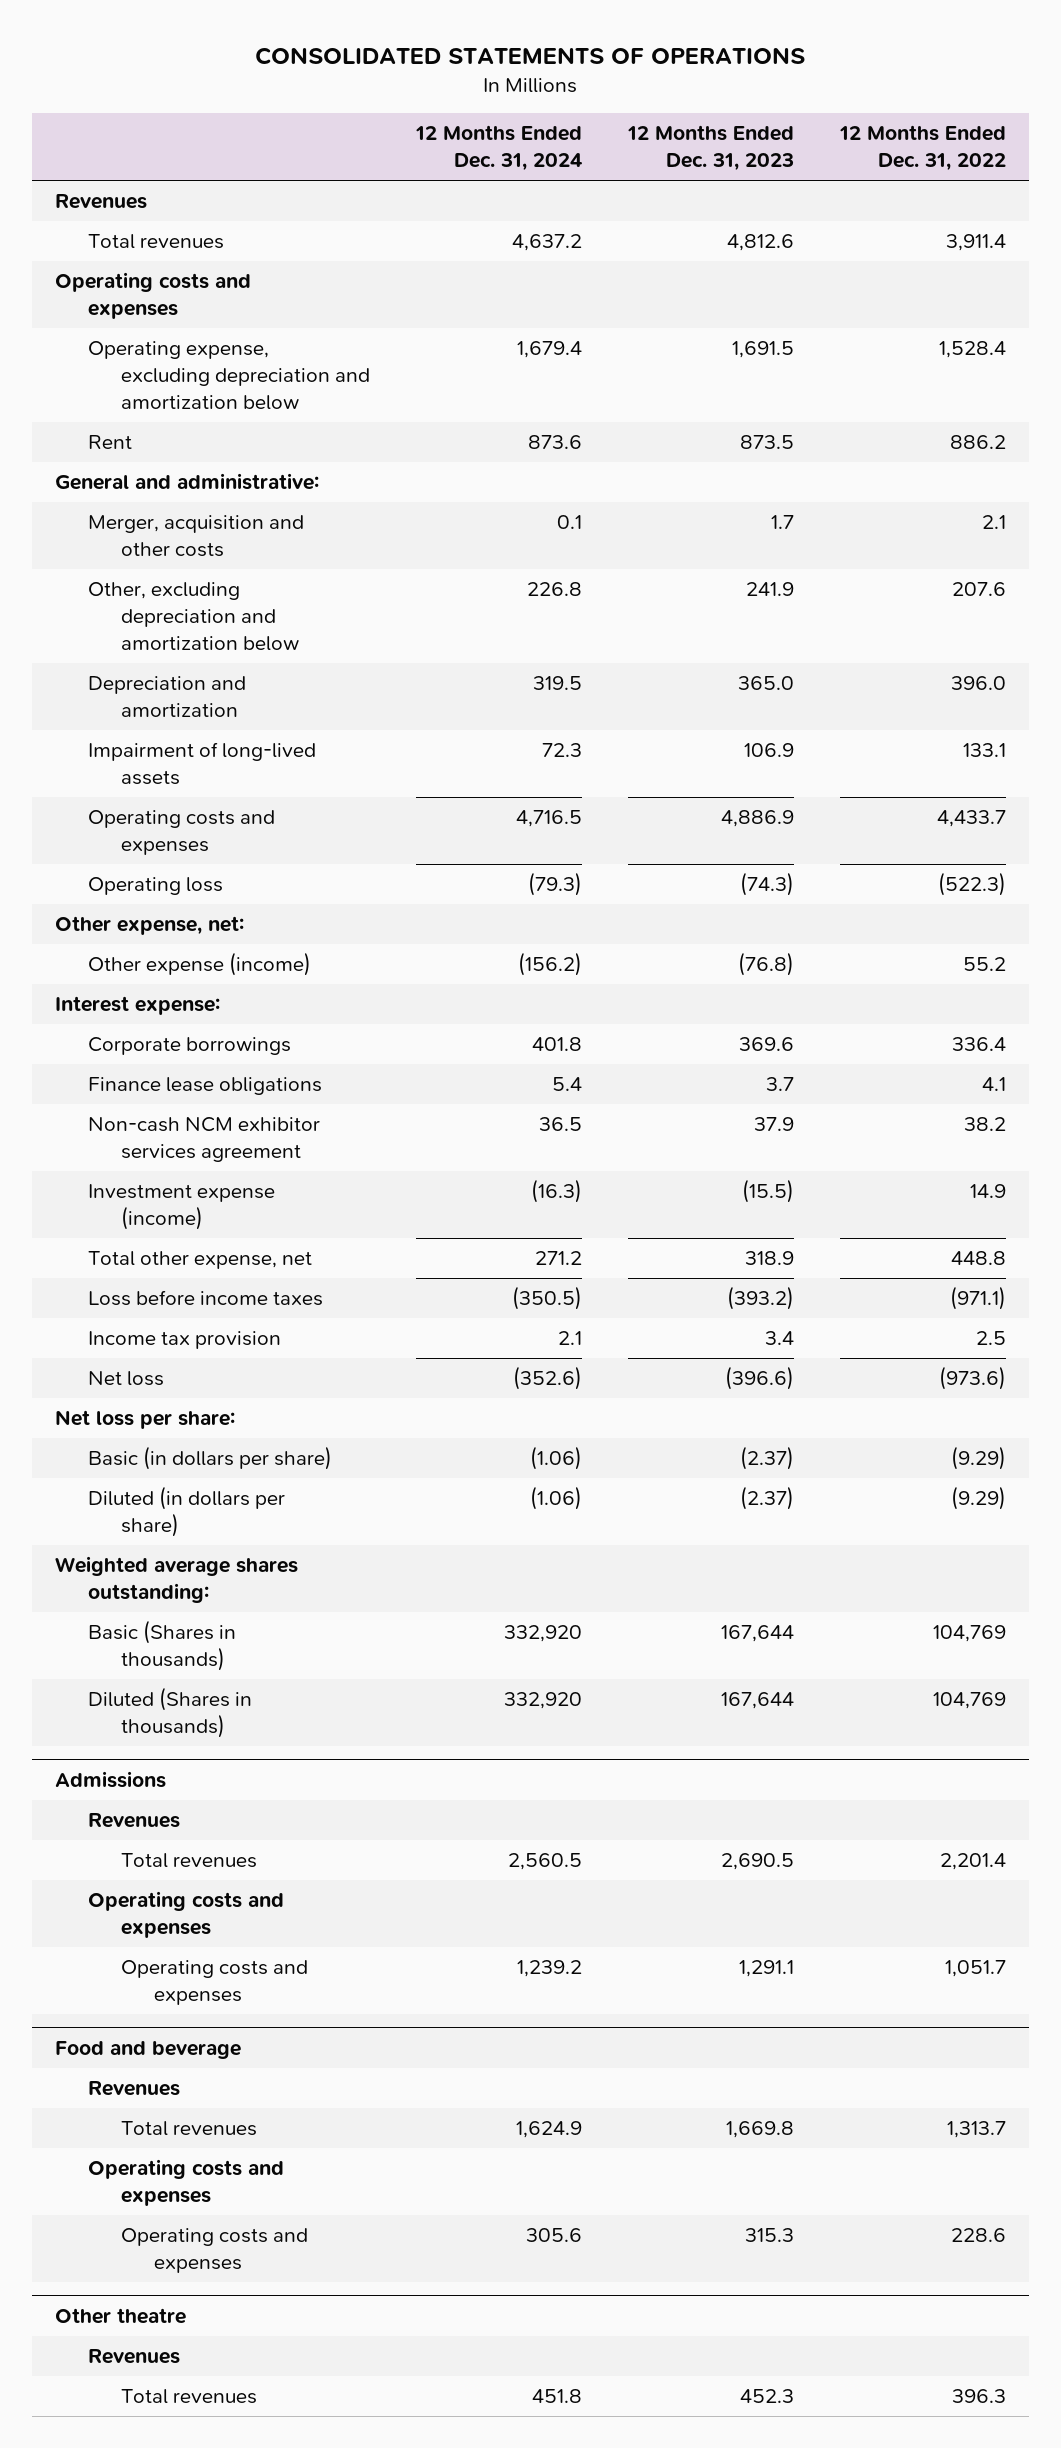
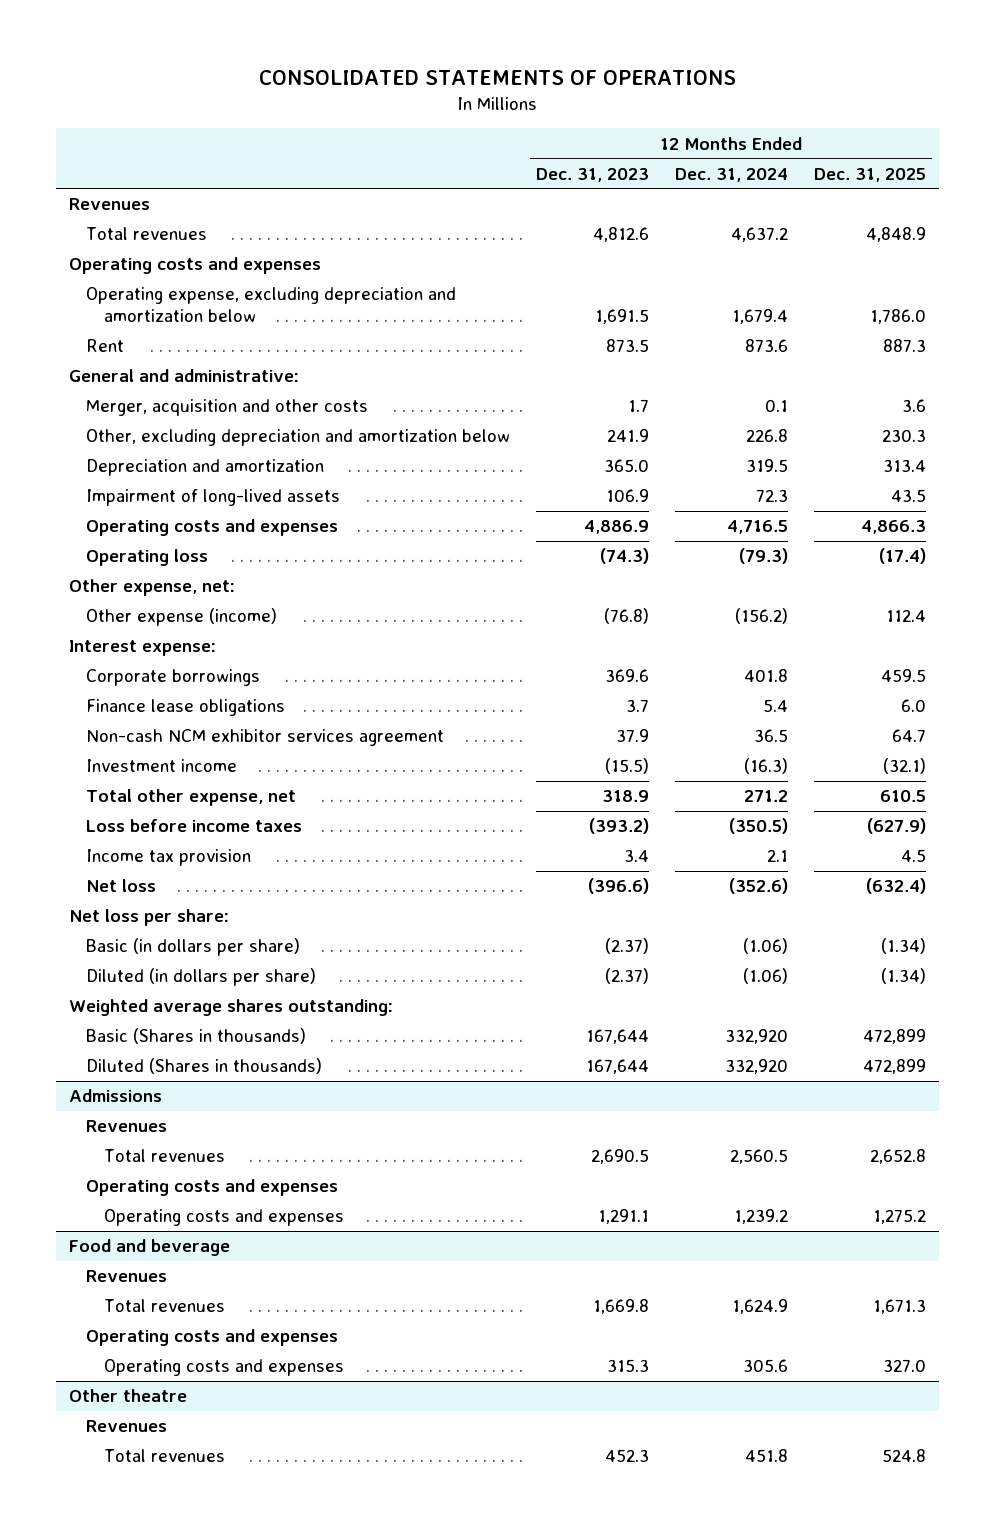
[839,125,1007,172] 12 Months Ended Dec. 31, 2022 -> none
none -> [813,167,926,182] Dec. 31, 2025
[87,1184,275,1231] Investment expense (income) -> [86,759,238,773] Investment income

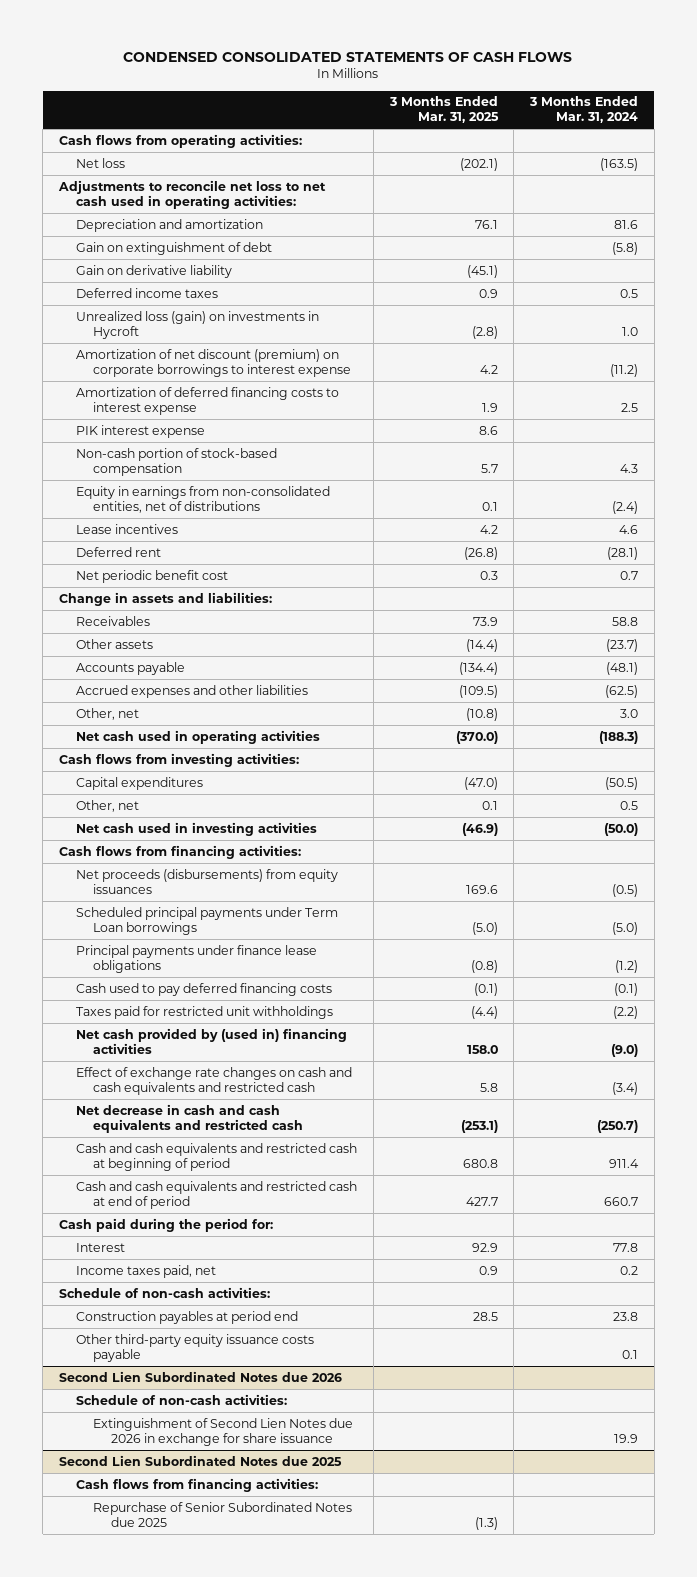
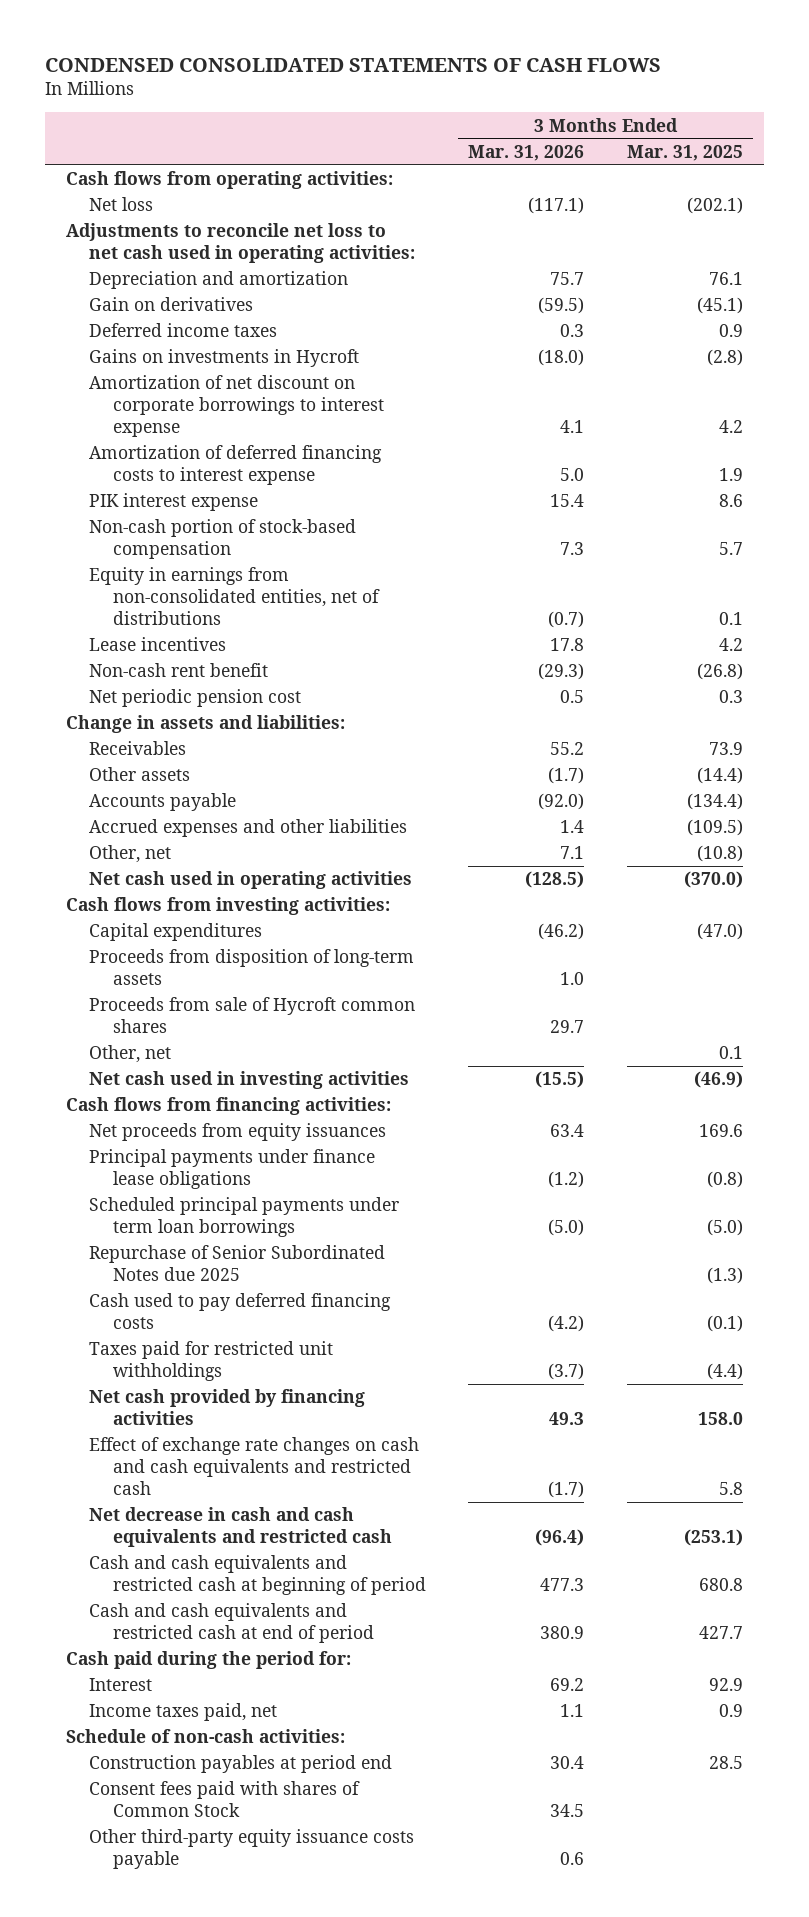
[529,96,639,124] 3 Months Ended Mar. 31, 2024 -> none
none -> [468,144,585,161] Mar. 31, 2026
[76,241,273,255] Gain on extinguishment of debt -> none
[76,264,233,278] Gain on derivative liability -> [89,297,254,312] Gain on derivatives
[76,310,320,339] Unrealized loss (gain) on investments in Hycroft -> [89,349,360,368] Gains on investments in Hycroft
[76,348,352,377] Amortization of net discount (premium) on corporate borrowings to interest expense -> [89,375,384,437] Amortization of net discount on corporate borrowings to interest expense
[76,546,162,557] Deferred rent -> [89,663,269,678] Non-cash rent benefit
[76,569,229,583] Net periodic benefit cost -> [89,689,302,708] Net periodic pension cost
none -> [89,949,415,986] Proceeds from disposition of long-term assets
none -> [89,997,416,1034] Proceeds from sale of Hycroft common shares
[76,906,339,935] Scheduled principal payments under Term Loan borrowings -> none
[76,868,339,894] Net proceeds (disbursements) from equity issuances -> [89,1123,387,1142] Net proceeds from equity issuances
none -> [89,1197,400,1238] Scheduled principal payments under term loan borrowings
none -> [89,1245,386,1282] Repurchase of Senior Subordinated Notes due 2025
[76,1027,348,1054] Net cash provided by (used in) financing activities -> [89,1389,366,1426] Net cash provided by financing activities
none -> [89,1781,361,1818] Consent fees paid with shares of Common Stock
[58,1370,342,1382] Second Lien Subordinated Notes due 2026 -> none
[76,1393,288,1405] Schedule of non-cash activities: -> none
[93,1417,354,1446] Extinguishment of Second Lien Notes due 2026 in exchange for share issuance -> none
[58,1454,342,1466] Second Lien Subordinated Notes due 2025 -> none
[76,1477,319,1492] Cash flows from financing activities: -> none
[93,1501,353,1527] Repurchase of Senior Subordinated Notes due 2025 -> none

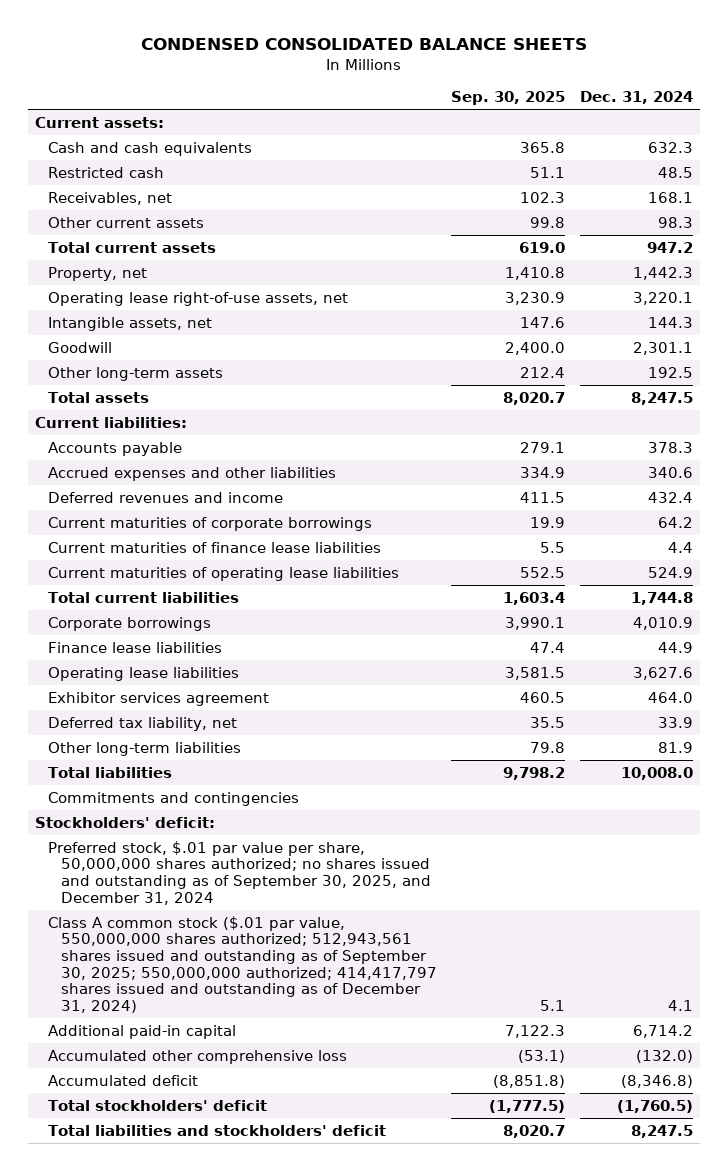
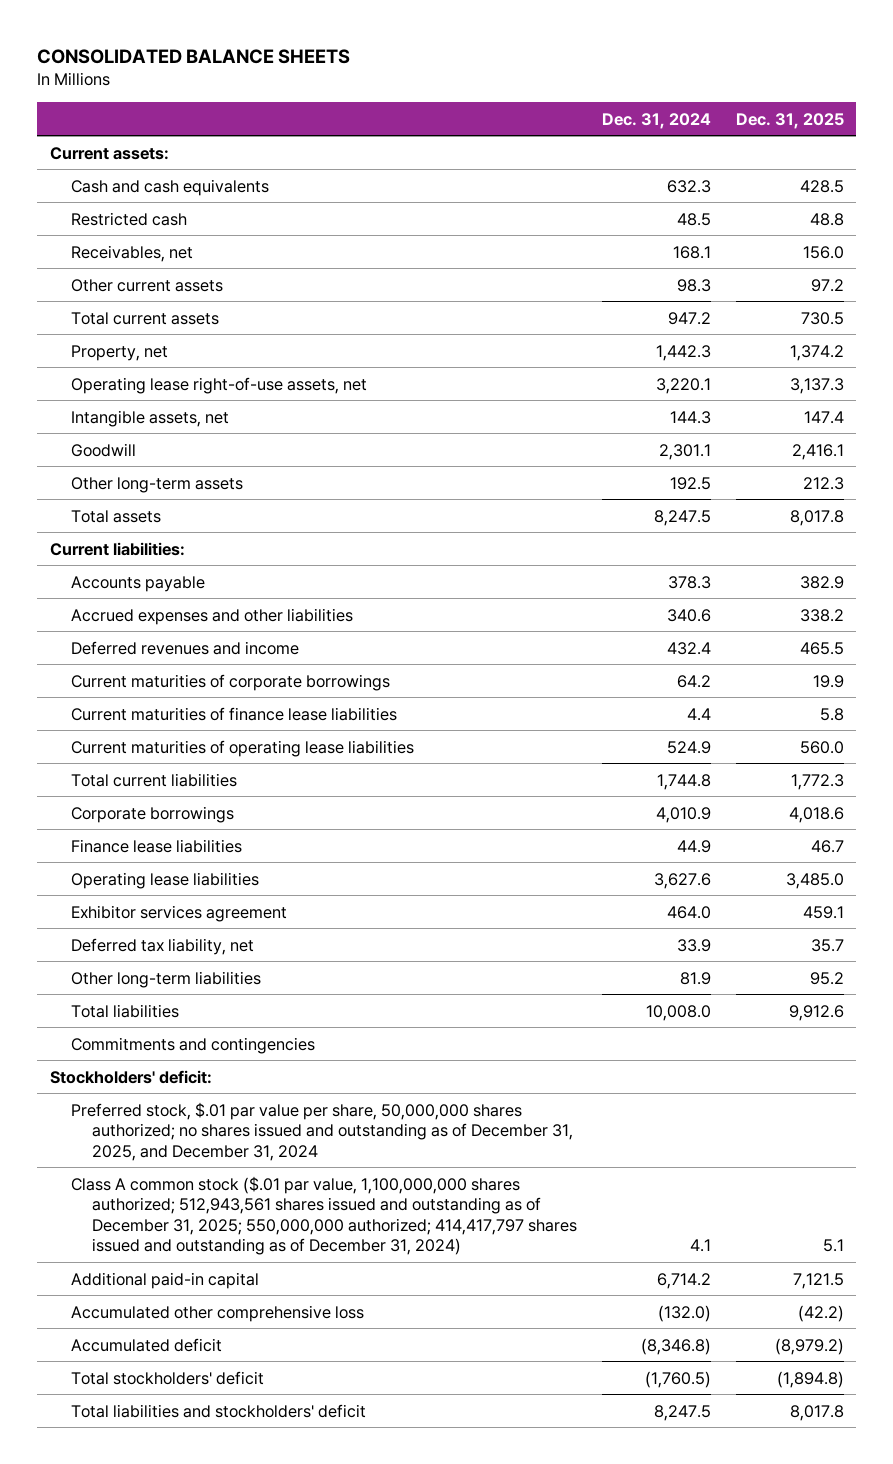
[141,38,588,51] CONDENSED CONSOLIDATED BALANCE SHEETS -> [37,49,351,65] CONSOLIDATED BALANCE SHEETS
[451,90,566,105] Sep. 30, 2025 -> none
none -> [735,112,844,129] Dec. 31, 2025
[48,840,431,905] Preferred stock, $.01 par value per share, 50,000,000 shares authorized; no shares issued and outstanding as of September 30, 2025, and December 31, 2024 -> [70,1101,573,1161] Preferred stock, $.01 par value per share, 50,000,000 shares authorized; no shares issued and outstanding as of December 31, 2025, and December 31, 2024
[48,915,437,1013] Class A common stock ($.01 par value, 550,000,000 shares authorized; 512,943,561 shares issued and outstanding as of September 30, 2025; 550,000,000 authorized; 414,417,797 shares issued and outstanding as of December 31, 2024) -> [70,1175,577,1256] Class A common stock ($.01 par value, 1,100,000,000 shares authorized; 512,943,561 shares issued and outstanding as of December 31, 2025; 550,000,000 authorized; 414,417,797 shares issued and outstanding as of December 31, 2024)

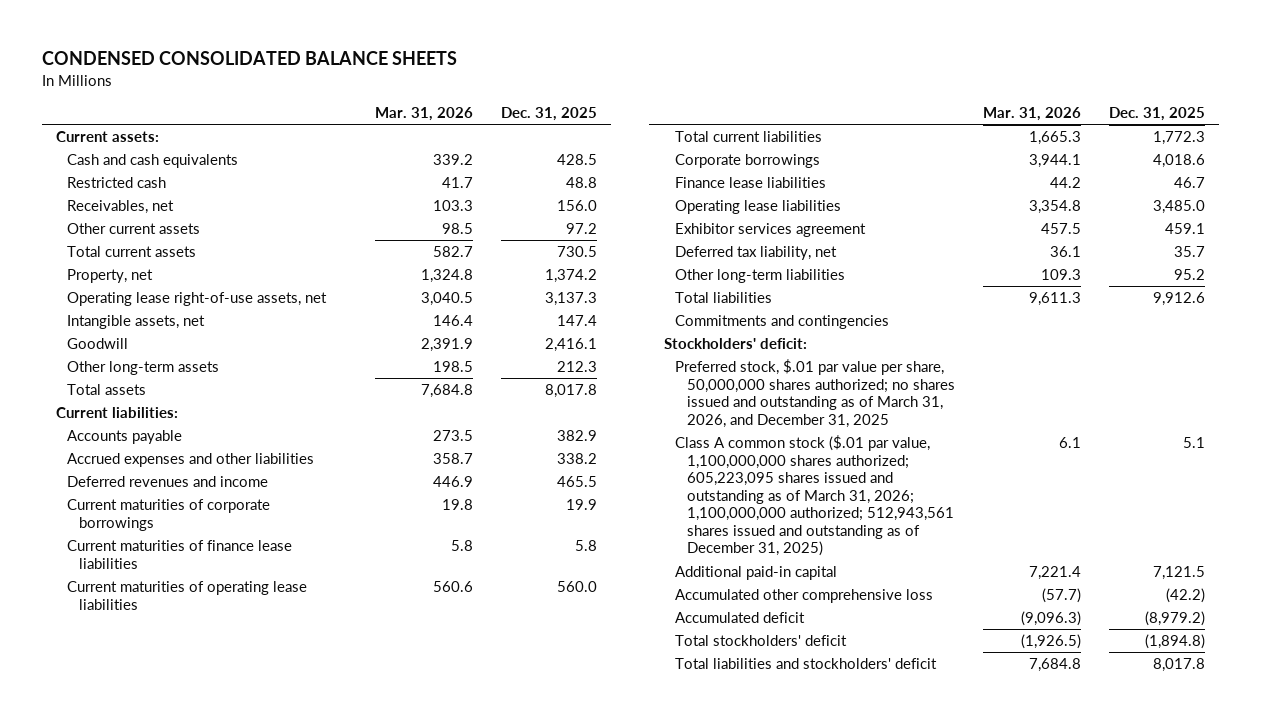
[37,49,351,65] CONSOLIDATED BALANCE SHEETS -> [41,51,457,66] CONDENSED CONSOLIDATED BALANCE SHEETS
[601,112,711,129] Dec. 31, 2024 -> none
none -> [375,107,474,122] Mar. 31, 2026
[70,1101,573,1161] Preferred stock, $.01 par value per share, 50,000,000 shares authorized; no shares issued and outstanding as of December 31, 2025, and December 31, 2024 -> [675,359,955,428] Preferred stock, $.01 par value per share, 50,000,000 shares authorized; no shares issued and outstanding as of March 31, 2026, and December 31, 2025
[70,1175,577,1256] Class A common stock ($.01 par value, 1,100,000,000 shares authorized; 512,943,561 shares issued and outstanding as of December 31, 2025; 550,000,000 authorized; 414,417,797 shares issued and outstanding as of December 31, 2024) -> [675,435,954,557] Class A common stock ($.01 par value, 1,100,000,000 shares authorized; 605,223,095 shares issued and outstanding as of March 31, 2026; 1,100,000,000 authorized; 512,943,561 shares issued and outstanding as of December 31, 2025)

